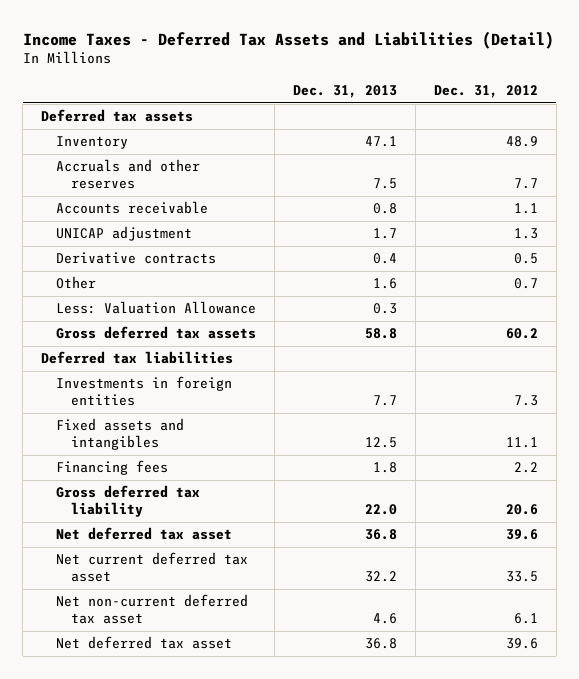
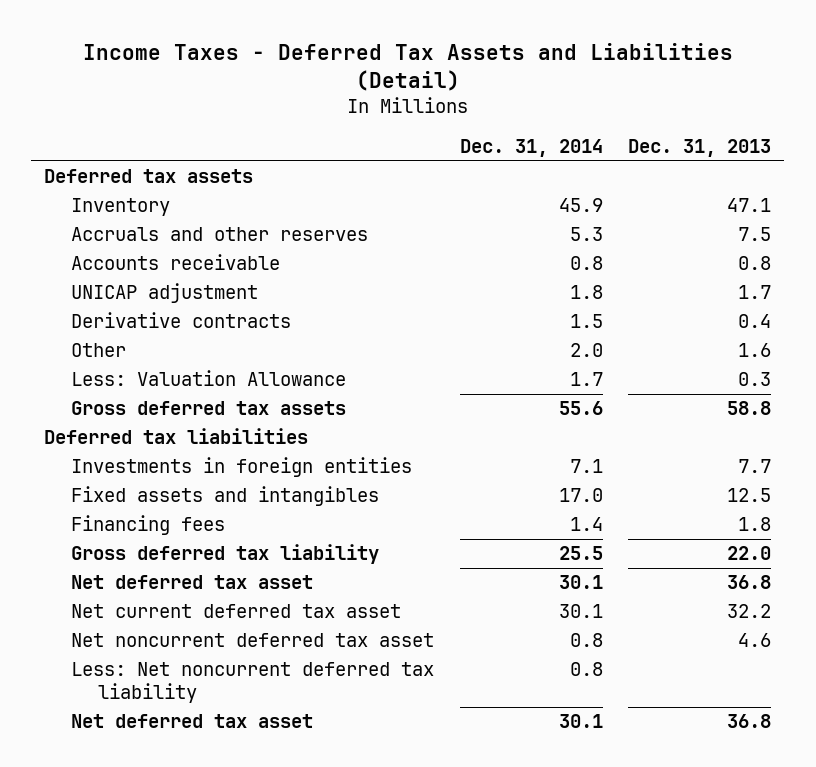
[433,84,538,98] Dec. 31, 2012 -> none
none -> [459,138,603,157] Dec. 31, 2014
[56,594,249,625] Net non-current deferred tax asset -> [71,633,435,648] Net noncurrent deferred tax asset
none -> [71,662,435,704] Less: Net noncurrent deferred tax liability

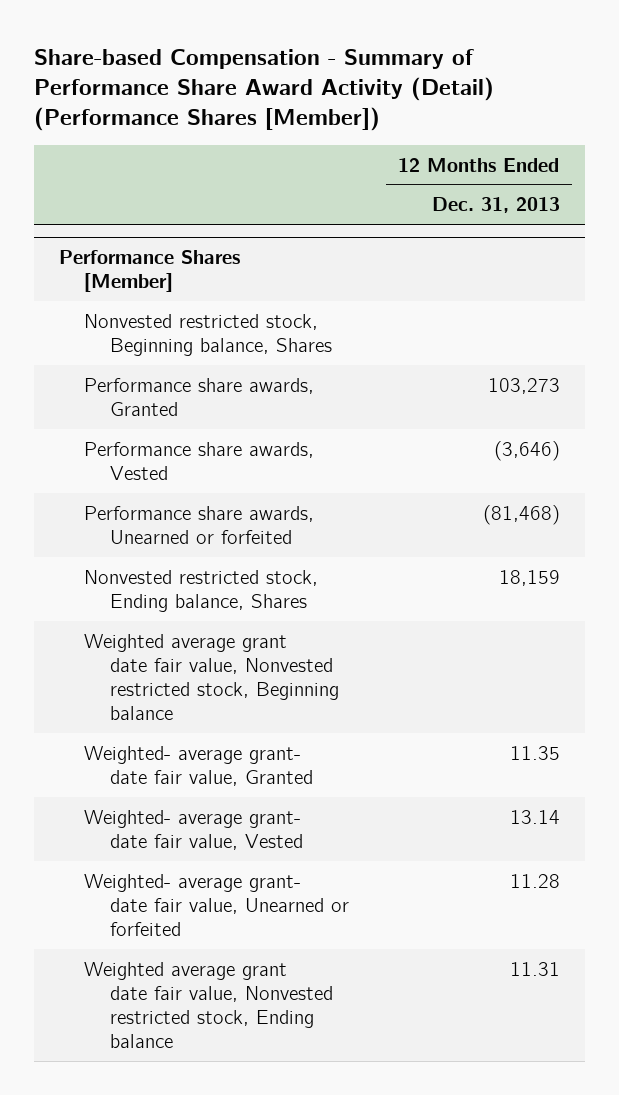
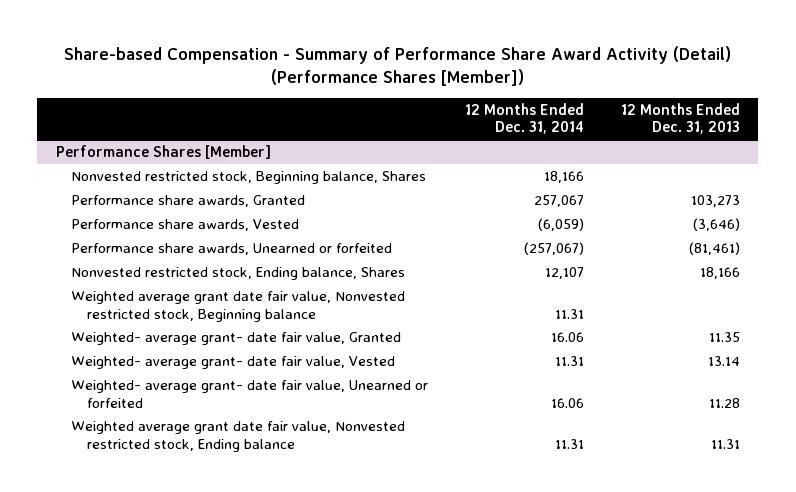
none -> [465,102,585,135] 12 Months Ended Dec. 31, 2014
[482,504,560,525] (81,468) -> [689,241,741,255] (81,461)
[498,569,560,586] 18,159 -> [700,266,741,279] 18,166

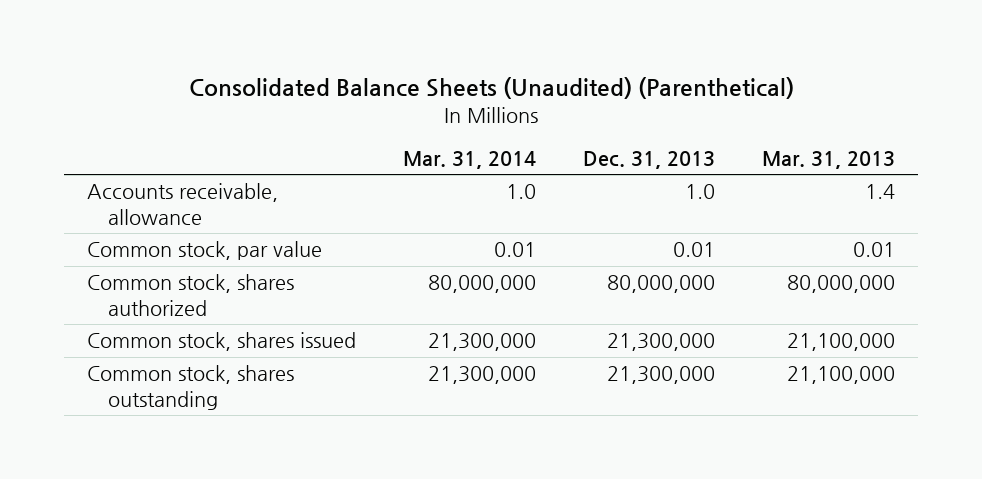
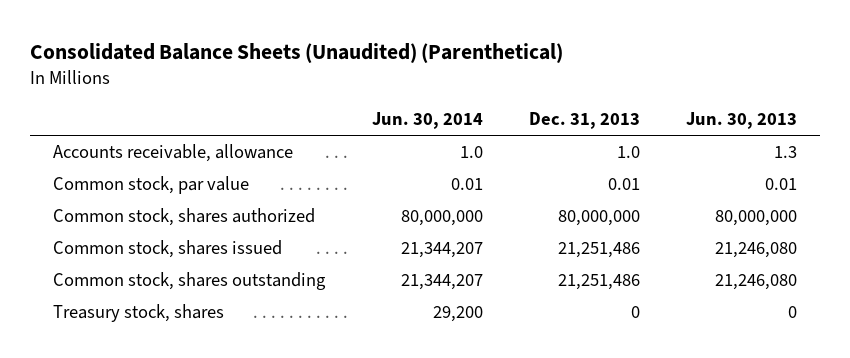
[403,151,537,170] Mar. 31, 2014 -> none
[761,151,895,170] Mar. 31, 2013 -> none
none -> [371,112,483,130] Jun. 30, 2014
none -> [686,112,798,130] Jun. 30, 2013
[606,333,715,352] 21,300,000 -> [557,242,640,259] 21,251,486
[606,366,715,385] 21,300,000 -> [557,274,640,291] 21,251,486
none -> [53,304,225,323] Treasury stock, shares

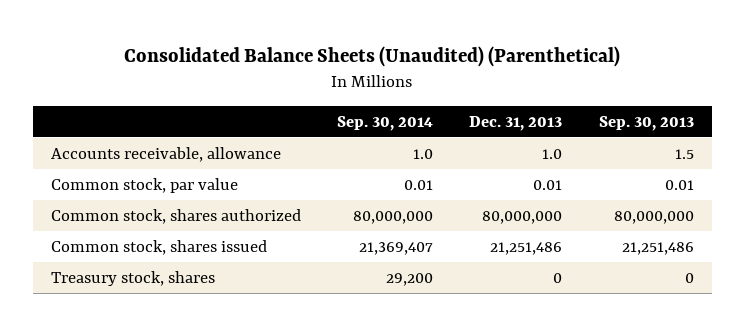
[371,112,483,130] Jun. 30, 2014 -> none
[686,112,798,130] Jun. 30, 2013 -> none
none -> [337,115,434,131] Sep. 30, 2014
none -> [598,115,694,131] Sep. 30, 2013
[53,272,327,291] Common stock, shares outstanding -> none

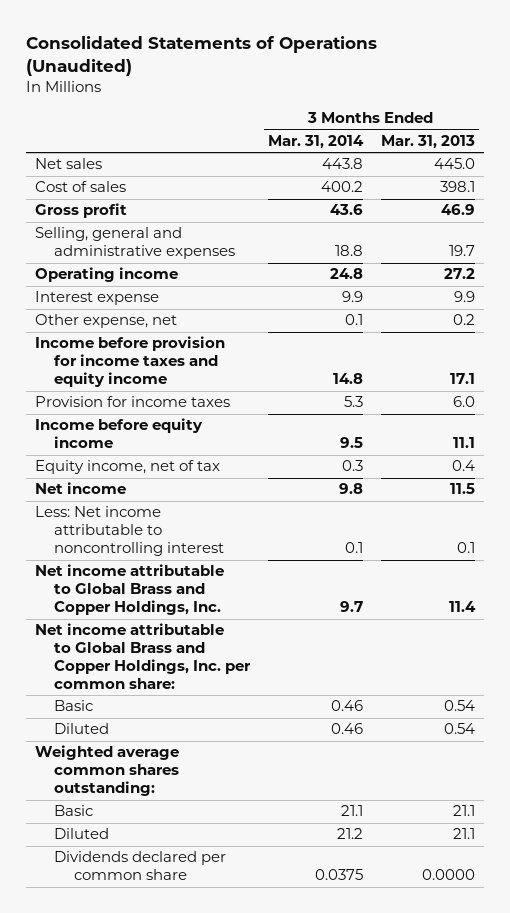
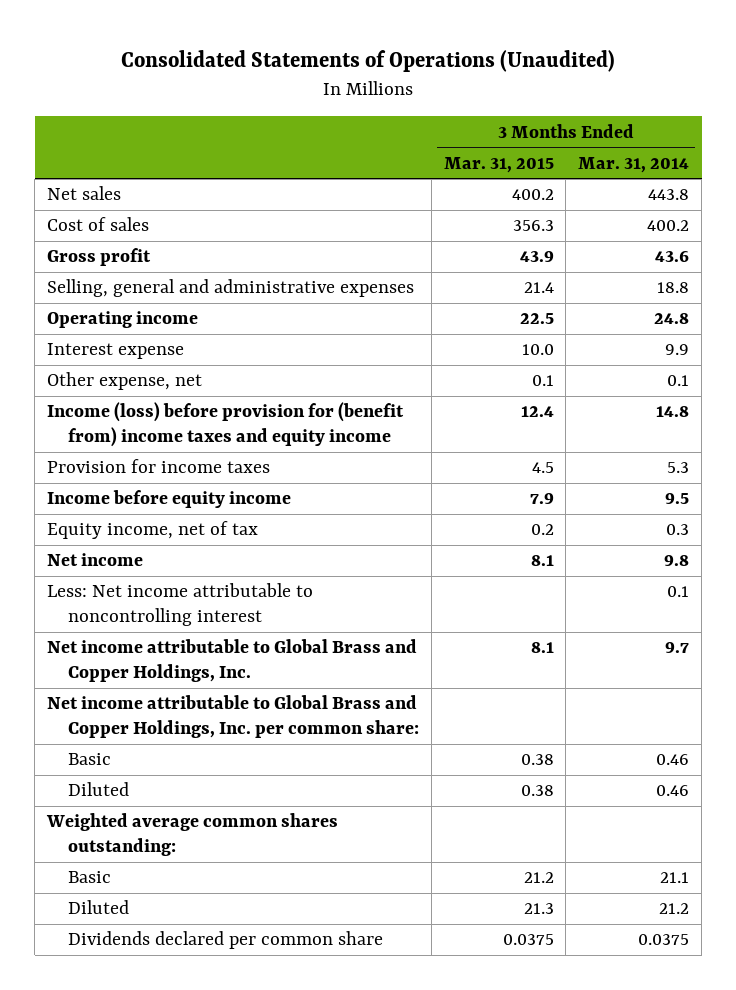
[380,135,475,150] Mar. 31, 2013 -> none
none -> [443,156,554,173] Mar. 31, 2015
[35,336,226,388] Income before provision for income taxes and equity income -> [47,402,405,448] Income (loss) before provision for (benefit from) income taxes and equity income

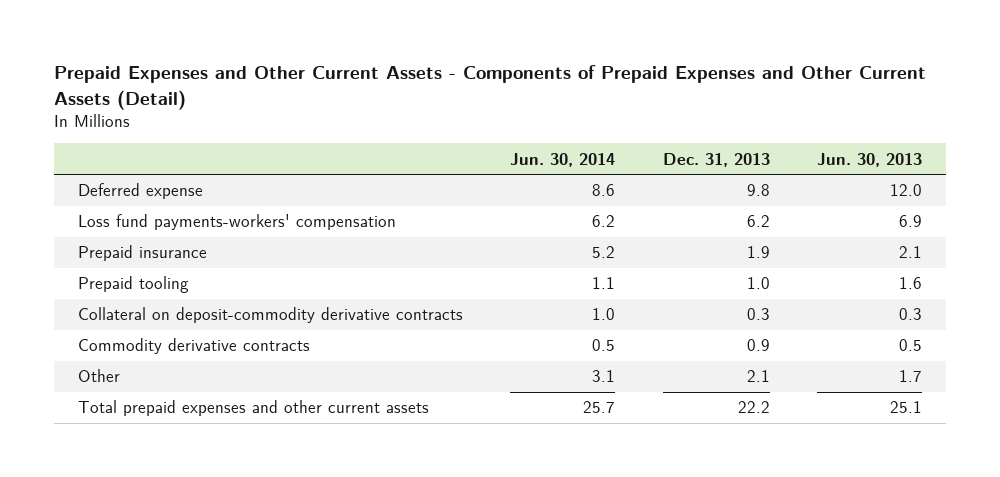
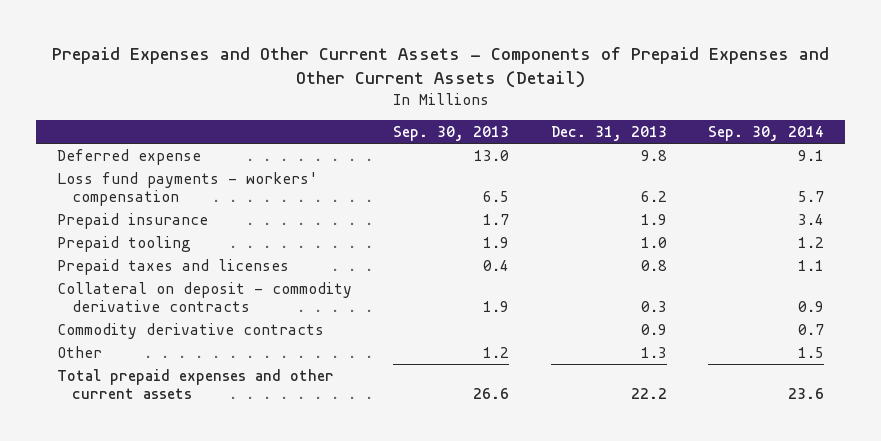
[510,152,616,167] Jun. 30, 2014 -> none
[817,152,923,167] Jun. 30, 2013 -> none
none -> [393,126,510,142] Sep. 30, 2013
none -> [708,126,825,142] Sep. 30, 2014
[77,214,396,231] Loss fund payments-workers' compensation -> [56,171,318,207] Loss fund payments - workers' compensation
none -> [56,258,289,275] Prepaid taxes and licenses
[77,307,463,324] Collateral on deposit-commodity derivative contracts -> [56,281,352,313] Collateral on deposit - commodity derivative contracts
[746,370,770,383] 2.1 -> [640,346,667,358] 1.3

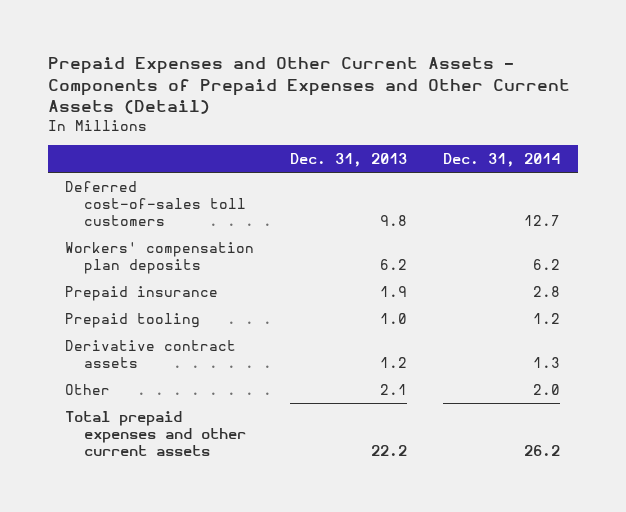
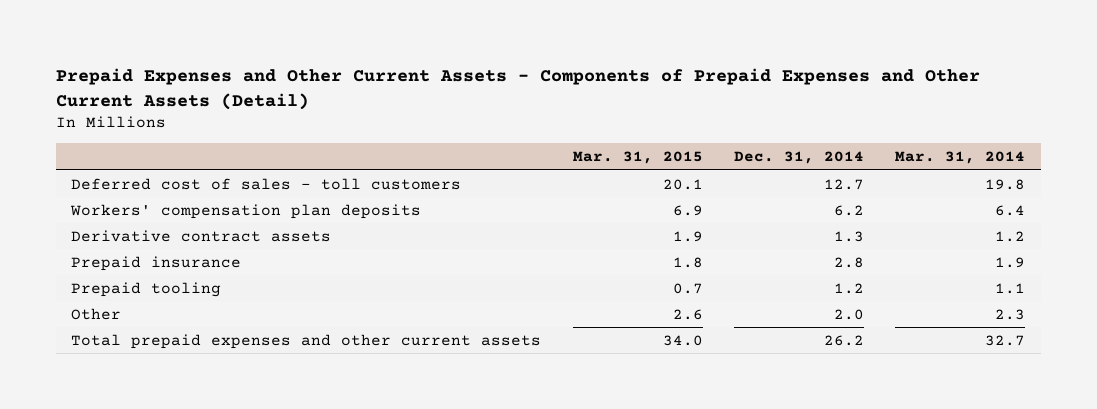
[290,152,408,167] Dec. 31, 2013 -> none
none -> [572,151,703,165] Mar. 31, 2015
none -> [895,151,1026,165] Mar. 31, 2014
[65,180,247,226] Deferred cost-of-sales toll customers -> [71,177,462,190] Deferred cost of sales - toll customers
[65,339,237,368] Derivative contract assets -> [71,229,332,242] Derivative contract assets

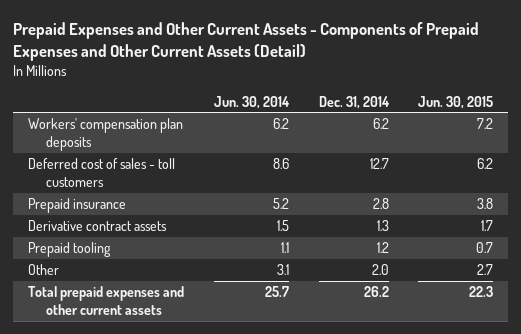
[572,151,703,165] Mar. 31, 2015 -> none
[895,151,1026,165] Mar. 31, 2014 -> none
none -> [213,95,290,109] Jun. 30, 2014
none -> [418,95,494,109] Jun. 30, 2015
[71,177,462,190] Deferred cost of sales - toll customers -> [28,158,176,188] Deferred cost of sales - toll customers
[71,229,332,242] Derivative contract assets -> [28,220,168,232] Derivative contract assets

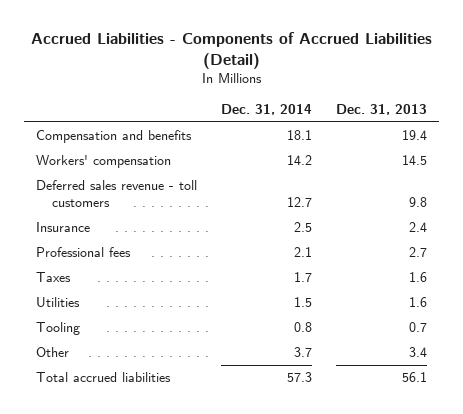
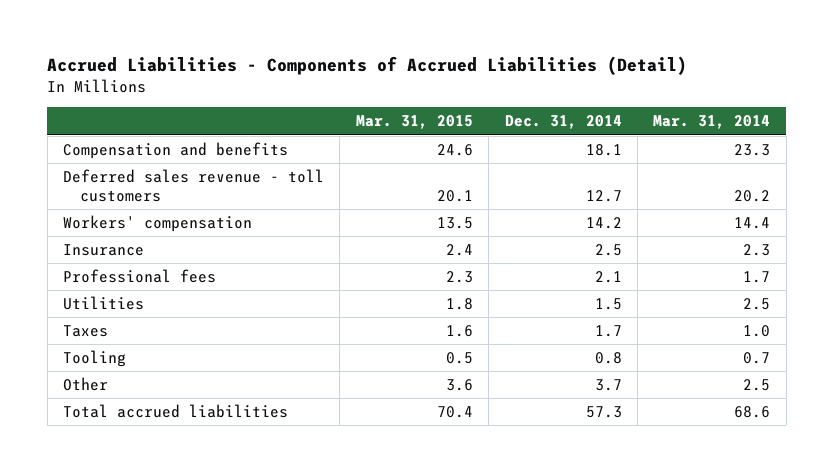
[336,103,428,115] Dec. 31, 2013 -> none
none -> [355,115,473,130] Mar. 31, 2015
none -> [653,115,771,130] Mar. 31, 2014
[35,155,171,169] Workers' compensation -> [63,215,253,233] Workers' compensation
[35,272,71,283] Taxes -> [63,325,109,338] Taxes

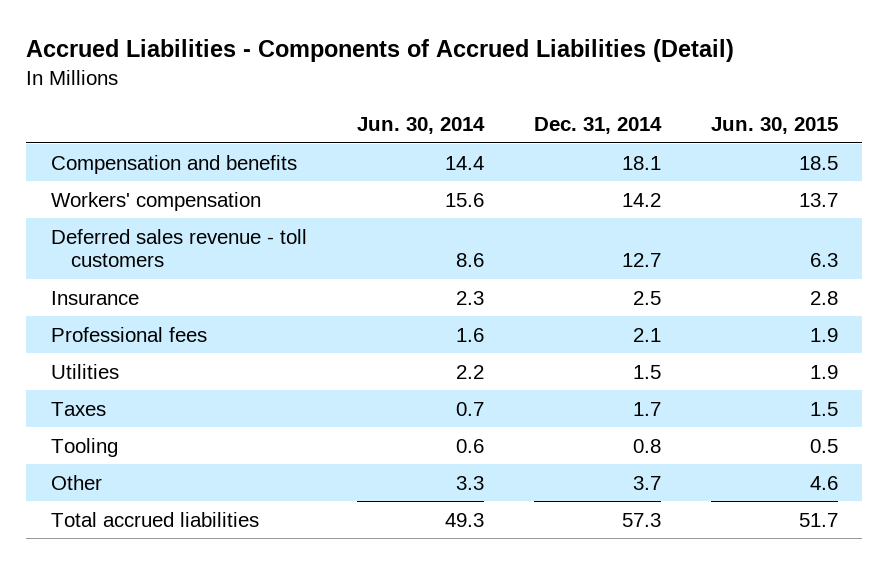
[355,115,473,130] Mar. 31, 2015 -> none
[653,115,771,130] Mar. 31, 2014 -> none
none -> [356,116,485,134] Jun. 30, 2014
none -> [710,116,838,134] Jun. 30, 2015
[63,169,325,203] Deferred sales revenue - toll customers -> [50,228,307,268] Deferred sales revenue - toll customers

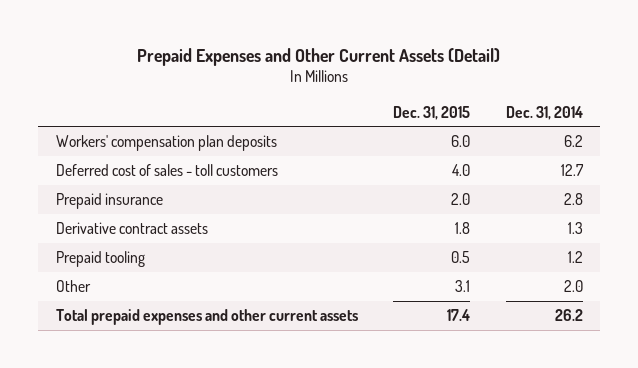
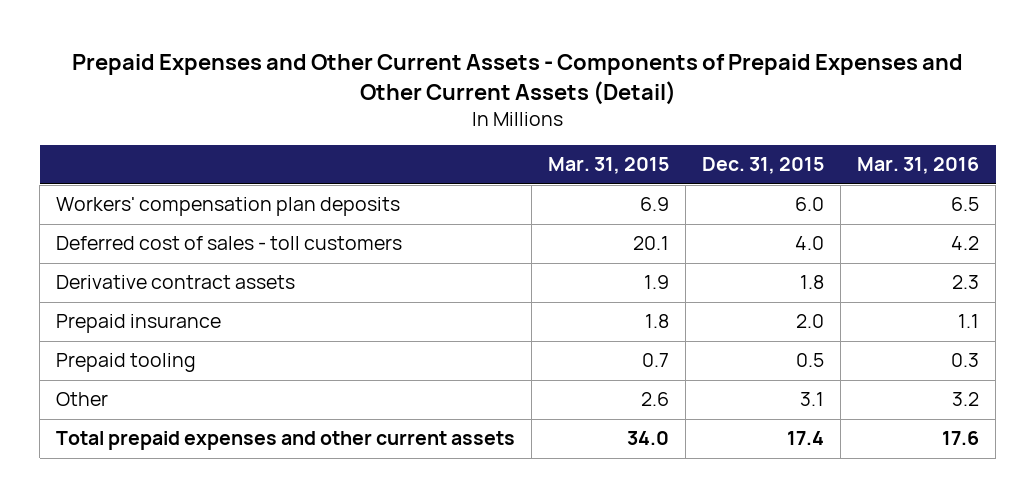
[137,47,501,66] Prepaid Expenses and Other Current Assets (Detail) -> [71,53,963,105] Prepaid Expenses and Other Current Assets - Components of Prepaid Expenses and Other Current Assets (Detail)
[505,105,583,120] Dec. 31, 2014 -> none
none -> [548,157,670,175] Mar. 31, 2015
none -> [857,157,980,175] Mar. 31, 2016
[55,192,163,209] Prepaid insurance -> [56,314,222,334] Prepaid insurance

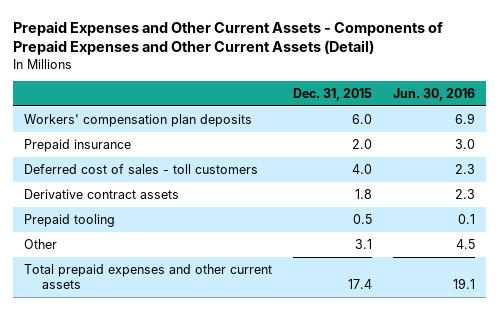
[548,157,670,175] Mar. 31, 2015 -> none
[857,157,980,175] Mar. 31, 2016 -> none
none -> [393,88,476,102] Jun. 30, 2016
[56,314,222,334] Prepaid insurance -> [23,138,131,152] Prepaid insurance

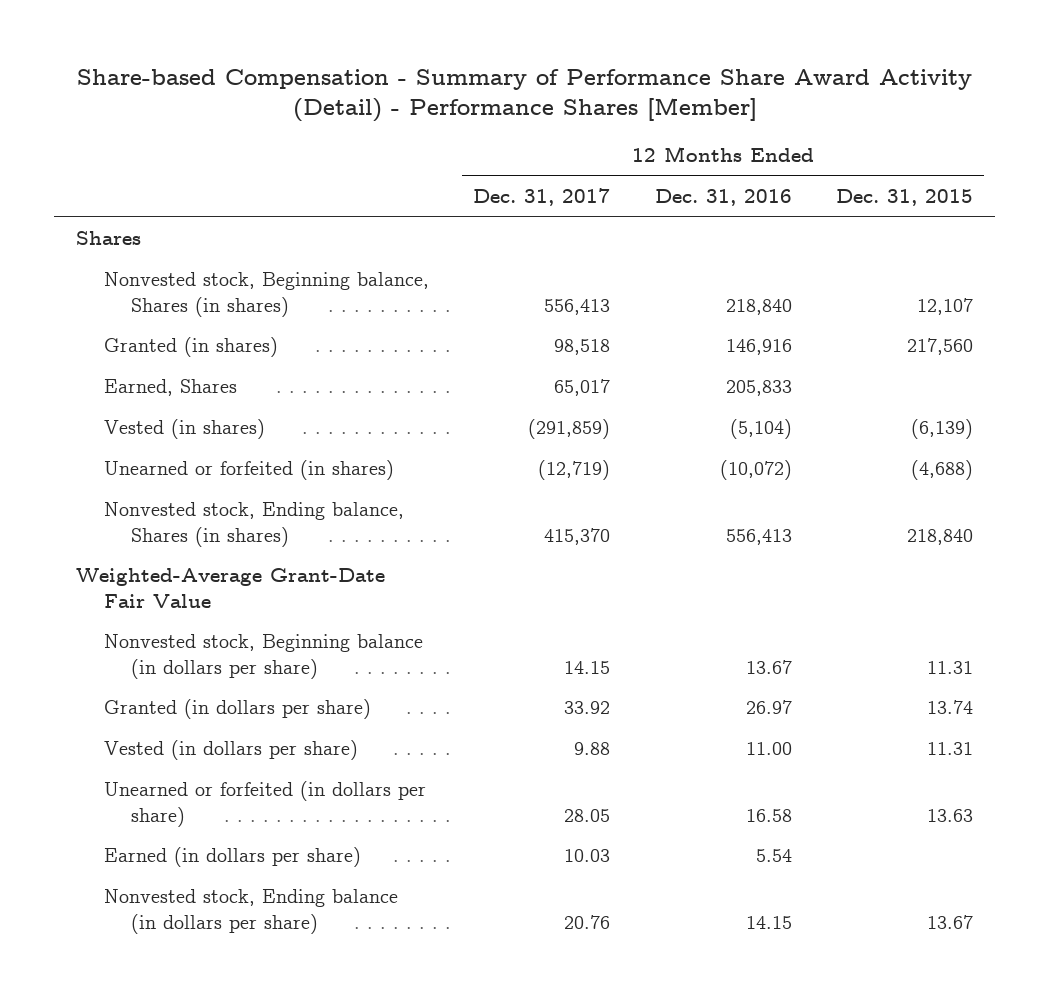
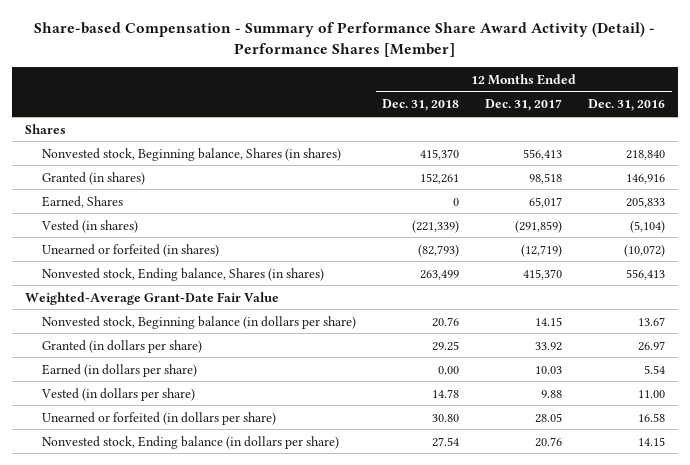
[835,189,973,207] Dec. 31, 2015 -> none
none -> [382,99,460,112] Dec. 31, 2018
[103,847,361,868] Earned (in dollars per share) -> [42,363,198,377] Earned (in dollars per share)

